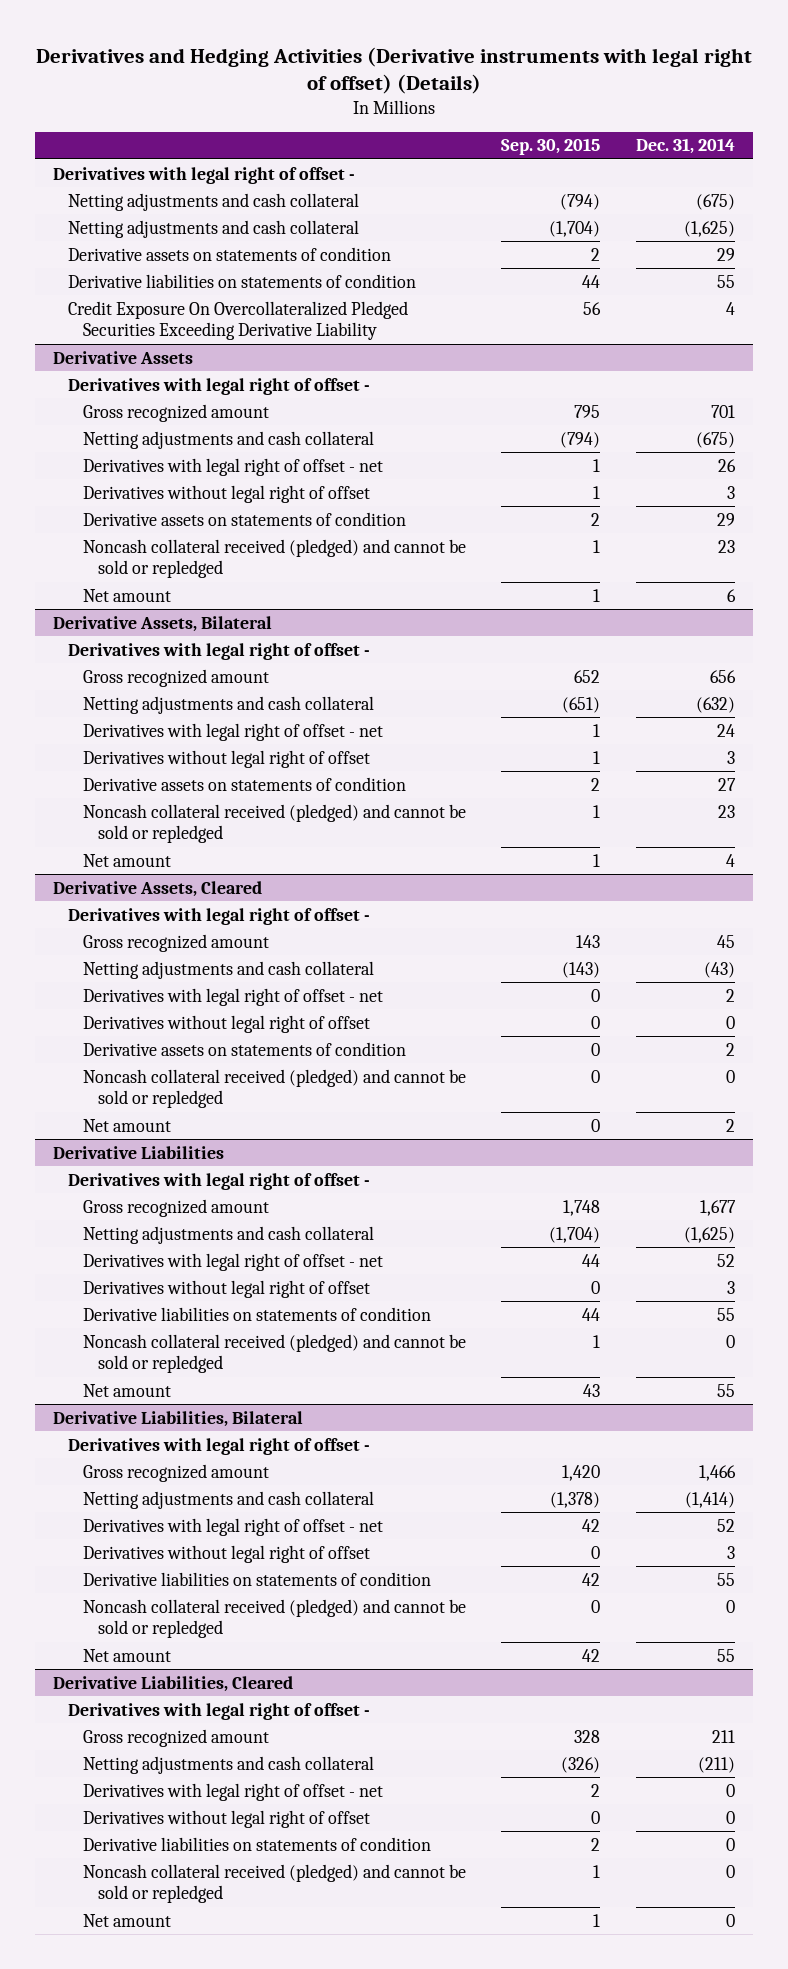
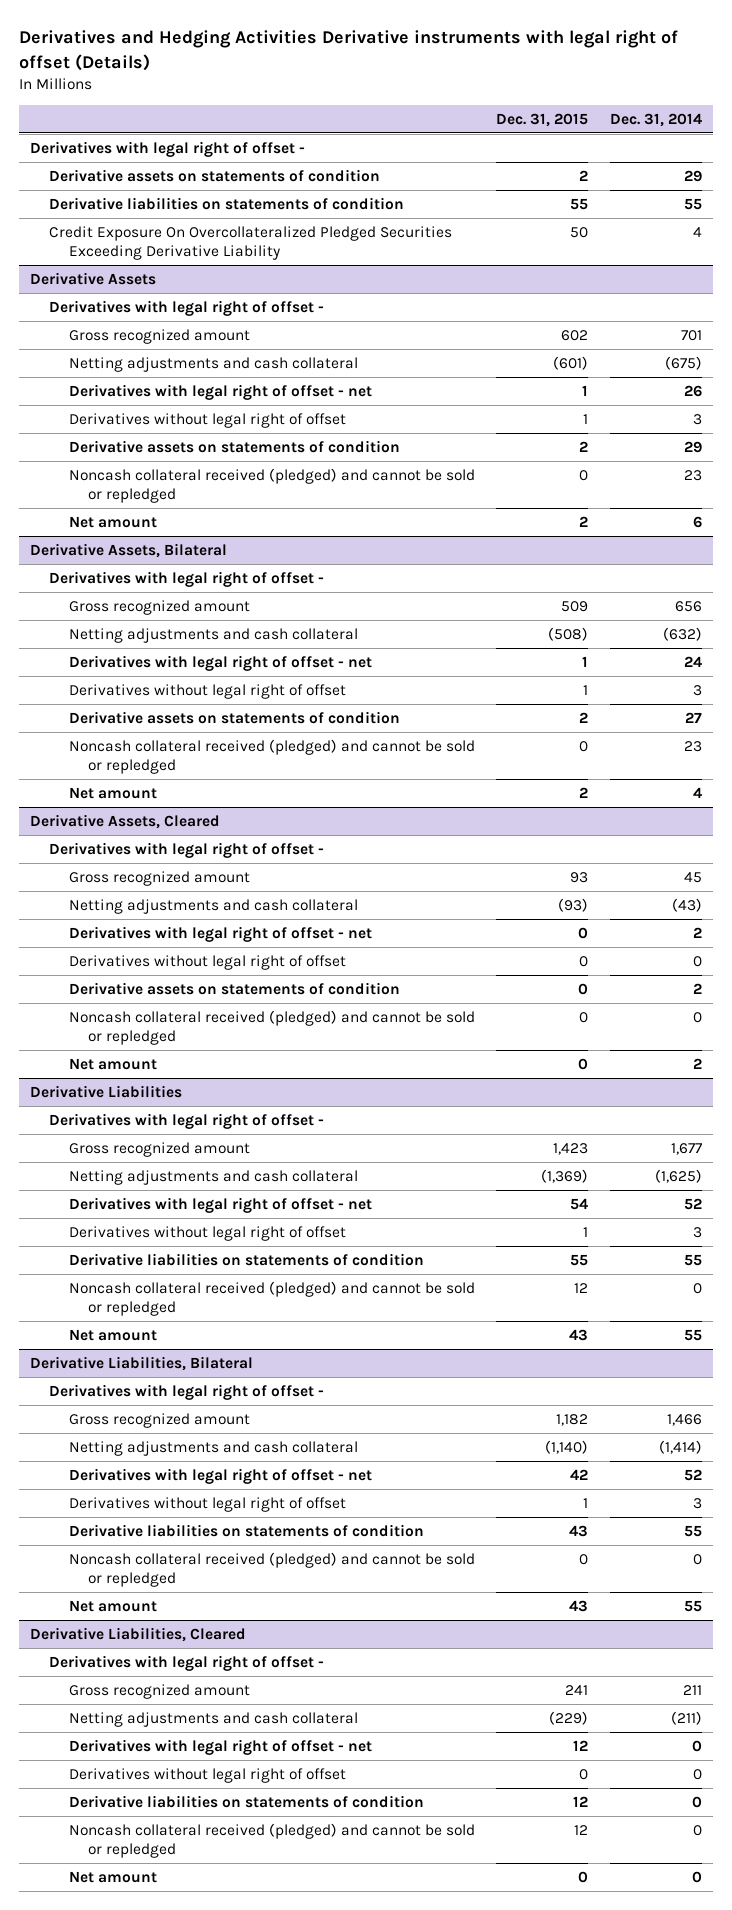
[35,46,752,95] Derivatives and Hedging Activities (Derivative instruments with legal right of offset) (Details) -> [19,30,679,71] Derivatives and Hedging Activities Derivative instruments with legal right of offset (Details)
[501,138,601,156] Sep. 30, 2015 -> none
none -> [496,112,589,127] Dec. 31, 2015
[67,192,359,211] Netting adjustments and cash collateral -> none
[67,219,359,238] Netting adjustments and cash collateral -> none

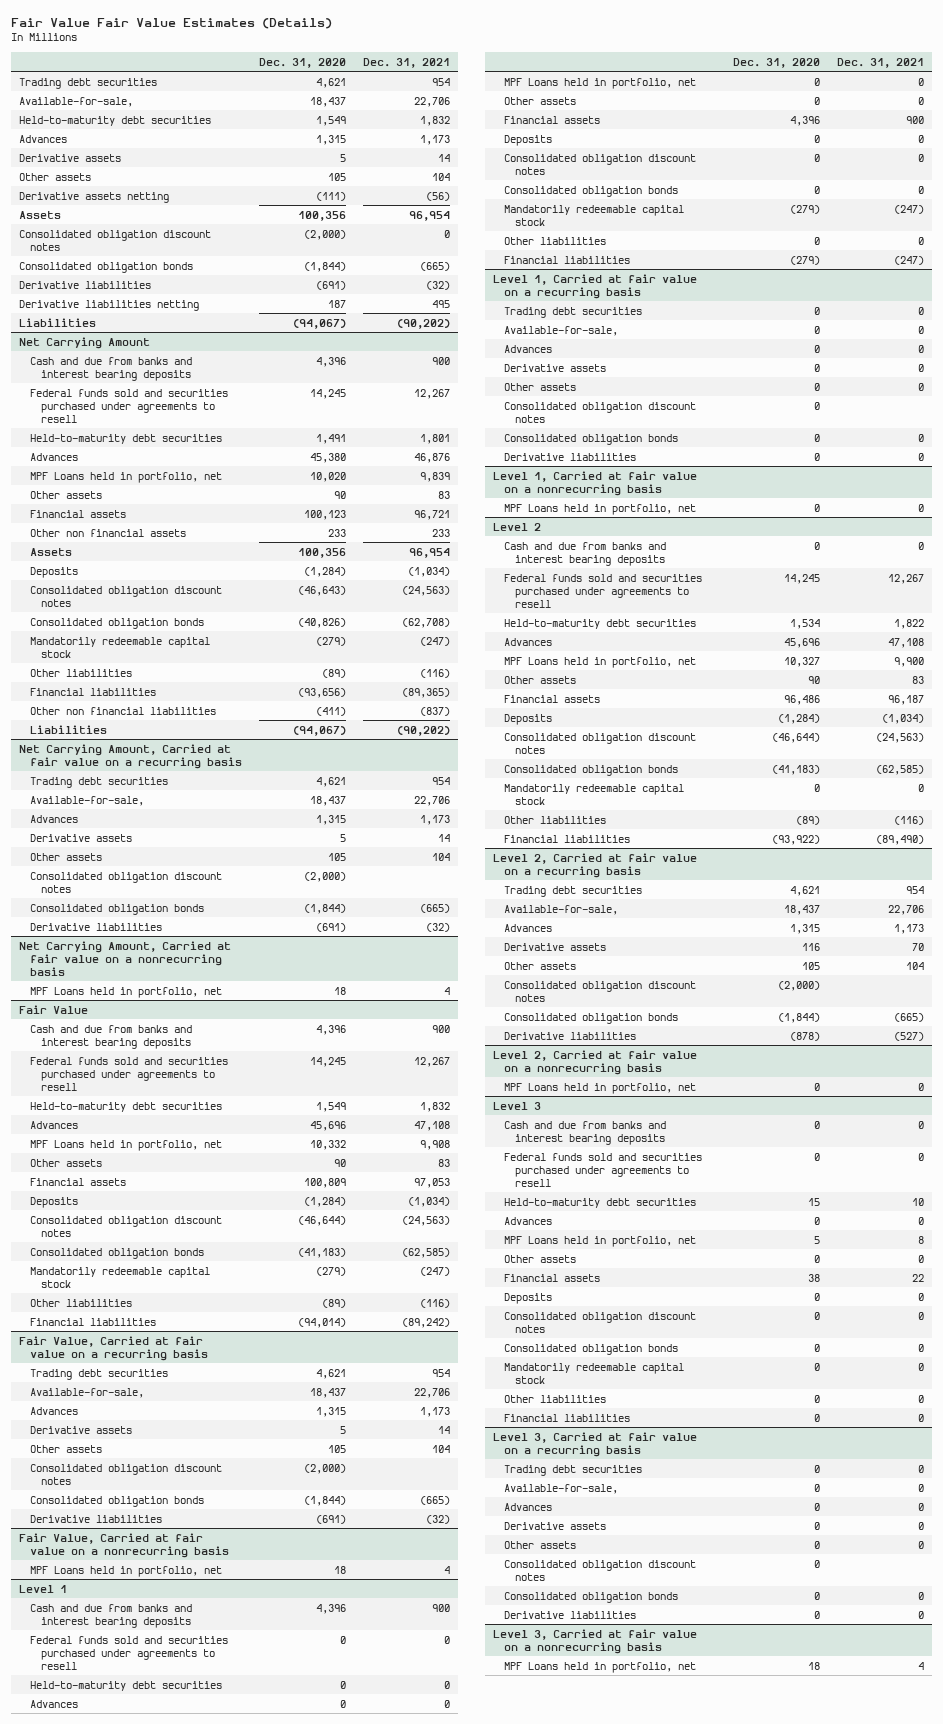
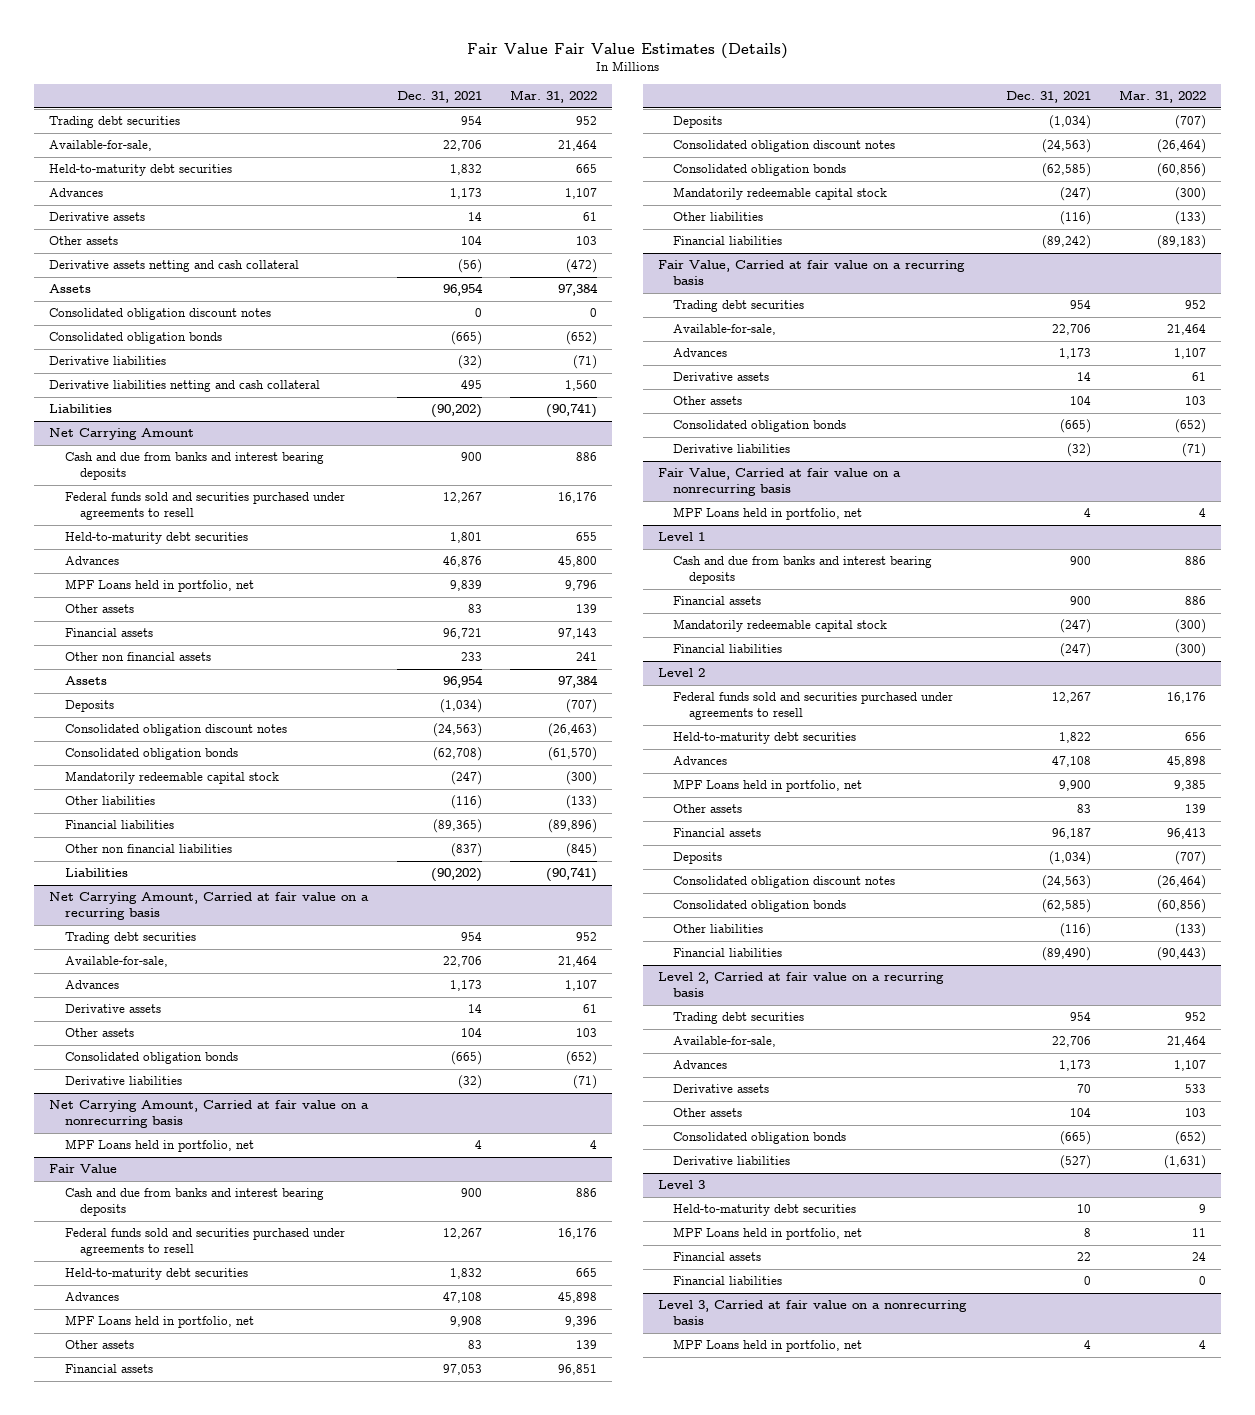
[258,57,346,68] Dec. 31, 2020 -> none
none -> [510,90,598,104] Mar. 31, 2022
[19,191,170,203] Derivative assets netting -> [48,260,299,273] Derivative assets netting and cash collateral
[19,299,200,311] Derivative liabilities netting -> [48,380,320,393] Derivative liabilities netting and cash collateral
[29,871,222,893] Consolidated obligation discount notes -> none
[29,1463,222,1485] Consolidated obligation discount notes -> none
[29,1635,228,1670] Federal funds sold and securities purchased under agreements to resell -> none
[29,1680,222,1691] Held-to-maturity debt securities -> none
[29,1699,78,1708] Advances -> none
[503,77,696,89] MPF Loans held in portfolio, net -> none
[503,96,576,105] Other assets -> none
[503,134,552,146] Deposits -> none
[503,153,696,175] Consolidated obligation discount notes -> none
[503,185,678,197] Consolidated obligation bonds -> none
[503,236,606,245] Other liabilities -> none
[493,273,698,299] Level 1, Carried at fair value on a recurring basis -> none
[503,306,642,318] Trading debt securities -> none
[503,325,618,336] Available-for-sale, -> none
[503,344,552,353] Advances -> none
[503,363,606,372] Derivative assets -> none
[503,382,576,391] Other assets -> none
[503,401,696,423] Consolidated obligation discount notes -> none
[503,433,678,445] Consolidated obligation bonds -> none
[503,452,636,461] Derivative liabilities -> none
[493,470,698,496] Level 1, Carried at fair value on a nonrecurring basis -> none
[503,503,696,515] MPF Loans held in portfolio, net -> none
[503,541,666,566] Cash and due from banks and interest bearing deposits -> none
[503,783,684,805] Mandatorily redeemable capital stock -> none
[503,980,696,1002] Consolidated obligation discount notes -> none
[493,1049,698,1075] Level 2, Carried at fair value on a nonrecurring basis -> none
[503,1082,696,1094] MPF Loans held in portfolio, net -> none
[503,1120,666,1145] Cash and due from banks and interest bearing deposits -> none
[503,1152,702,1187] Federal funds sold and securities purchased under agreements to resell -> none
[503,1216,552,1225] Advances -> none
[503,1254,576,1263] Other assets -> none
[503,1292,552,1304] Deposits -> none
[503,1311,696,1333] Consolidated obligation discount notes -> none
[503,1343,678,1355] Consolidated obligation bonds -> none
[503,1362,684,1384] Mandatorily redeemable capital stock -> none
[503,1394,606,1403] Other liabilities -> none
[493,1431,698,1457] Level 3, Carried at fair value on a recurring basis -> none
[503,1464,642,1476] Trading debt securities -> none
[503,1483,618,1494] Available-for-sale, -> none
[503,1502,552,1511] Advances -> none
[503,1521,606,1530] Derivative assets -> none
[503,1540,576,1549] Other assets -> none
[503,1559,696,1581] Consolidated obligation discount notes -> none
[503,1591,678,1603] Consolidated obligation bonds -> none
[503,1610,636,1619] Derivative liabilities -> none

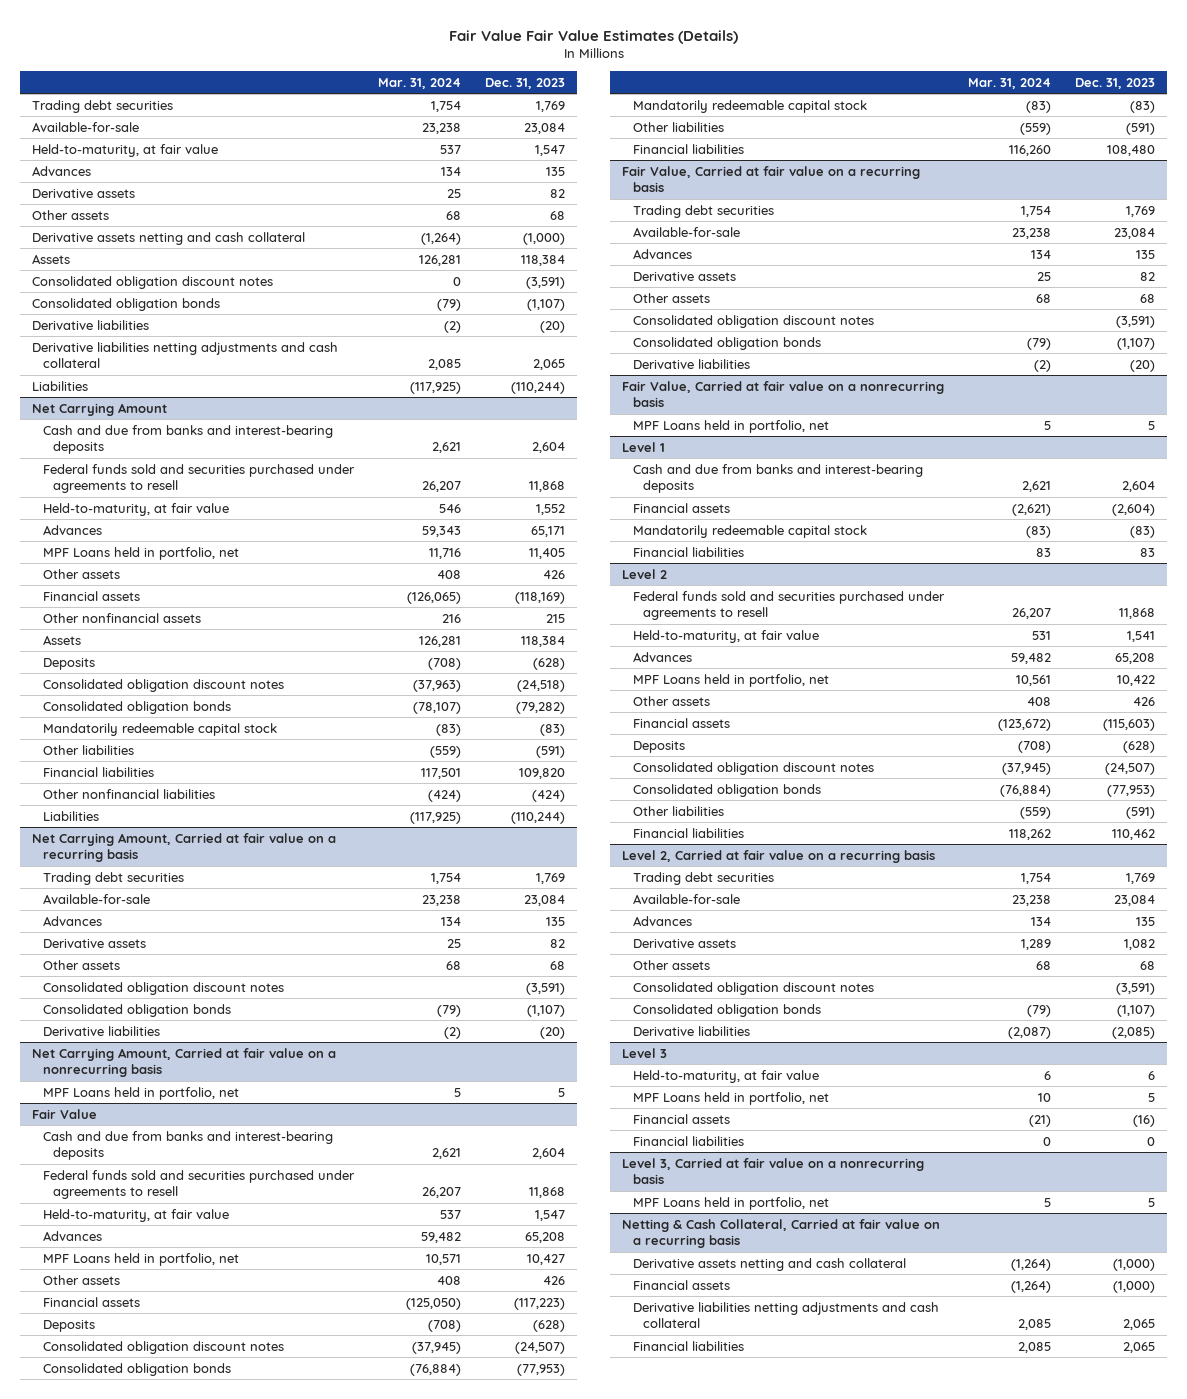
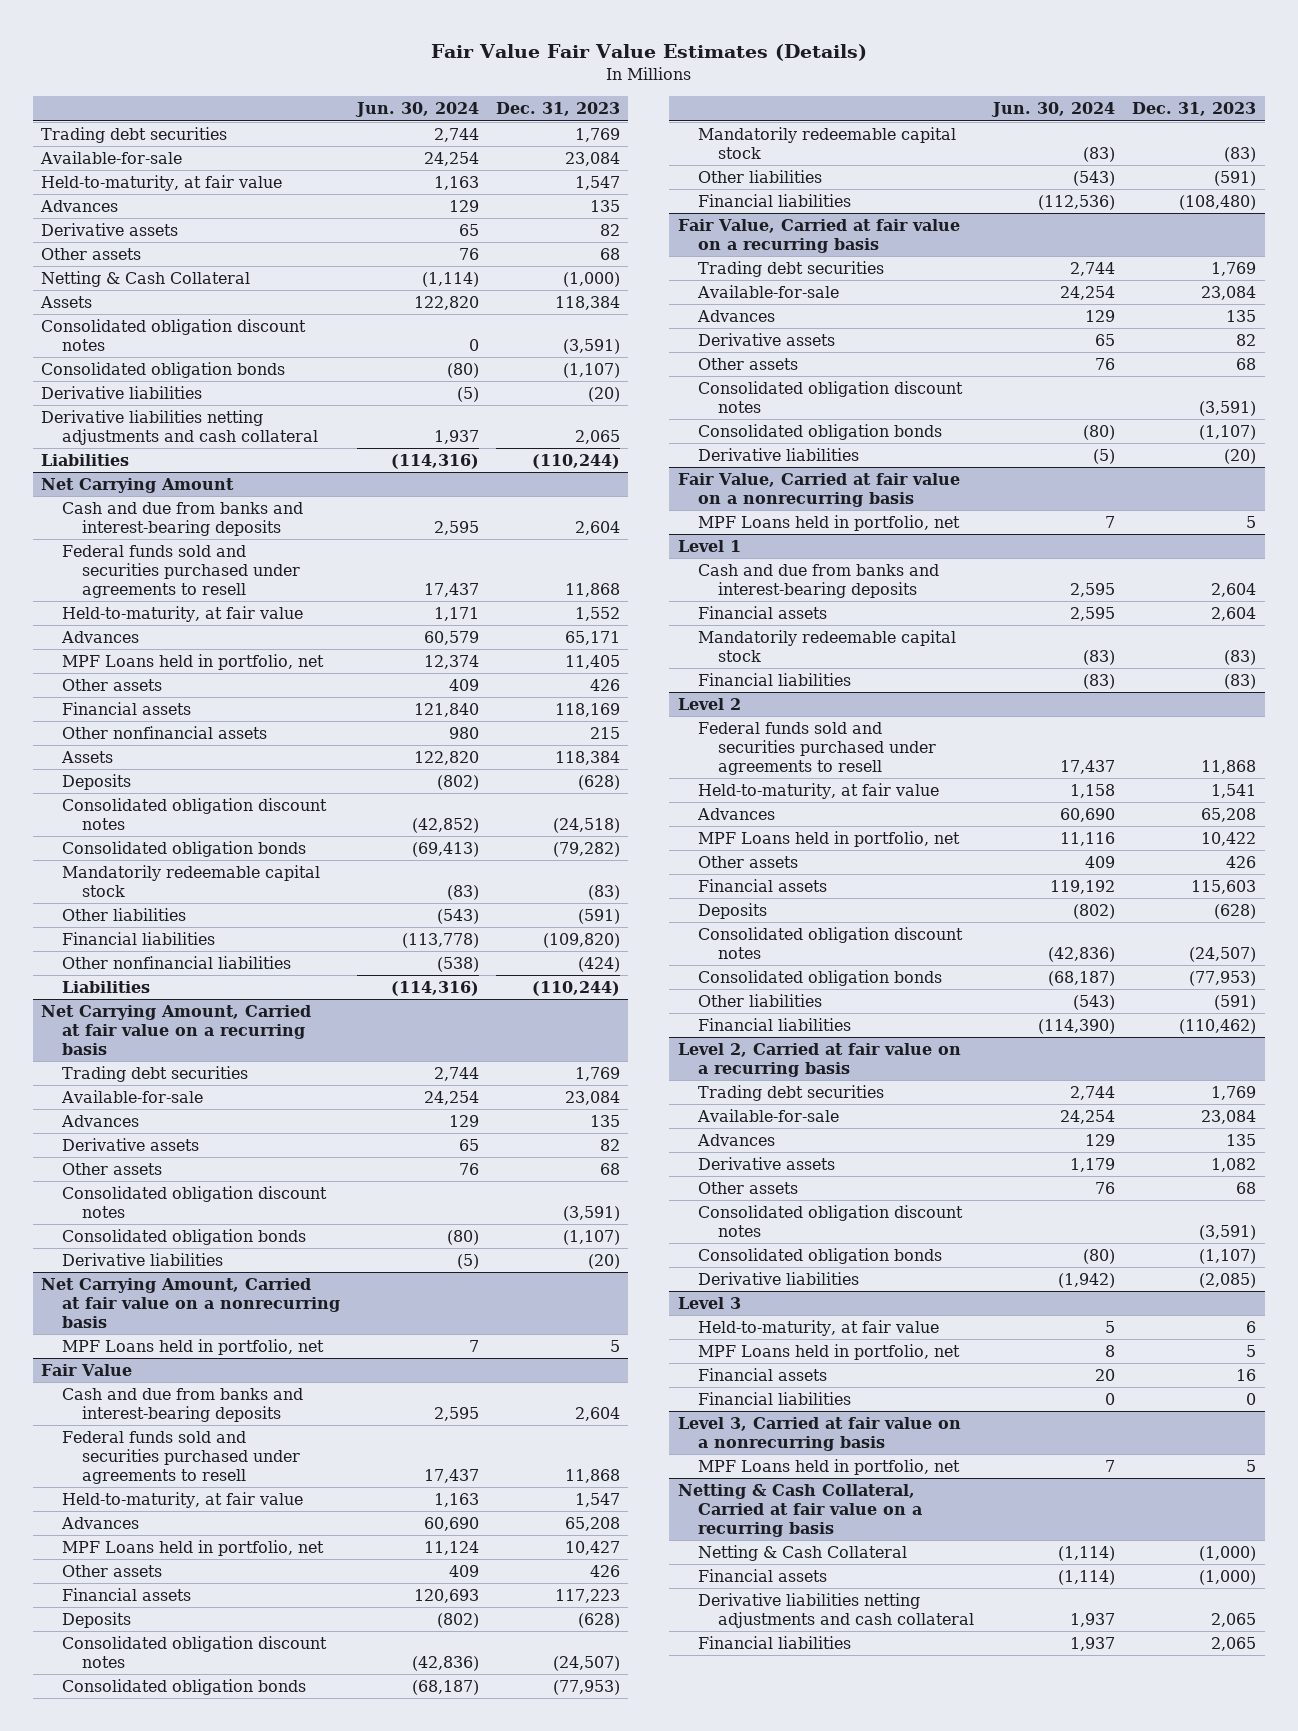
[378,78,462,90] Mar. 31, 2024 -> none
none -> [354,102,479,118] Jun. 30, 2024
[32,231,306,245] Derivative assets netting and cash collateral -> [41,271,251,288] Netting & Cash Collateral
[515,591,566,604] (118,169) -> [554,703,620,718] 118,169
[519,767,566,779] 109,820 -> [542,933,620,949] (109,820)
[514,1297,566,1310] (117,223) -> [554,1589,620,1604] 117,223
[1107,144,1156,156] 108,480 -> [1179,195,1257,211] (108,480)
[1112,503,1156,516] (2,604) -> [1211,607,1257,622] 2,604
[1140,547,1156,557] 83 -> [1224,674,1257,690] (83)
[1103,718,1156,731] (115,603) -> [1191,880,1257,895] 115,603
[1112,828,1156,840] 110,462 -> [1179,1019,1257,1035] (110,462)
[1133,1114,1156,1127] (16) -> [1236,1369,1257,1382] 16
[632,1257,906,1271] Derivative assets netting and cash collateral -> [697,1545,907,1562] Netting & Cash Collateral

